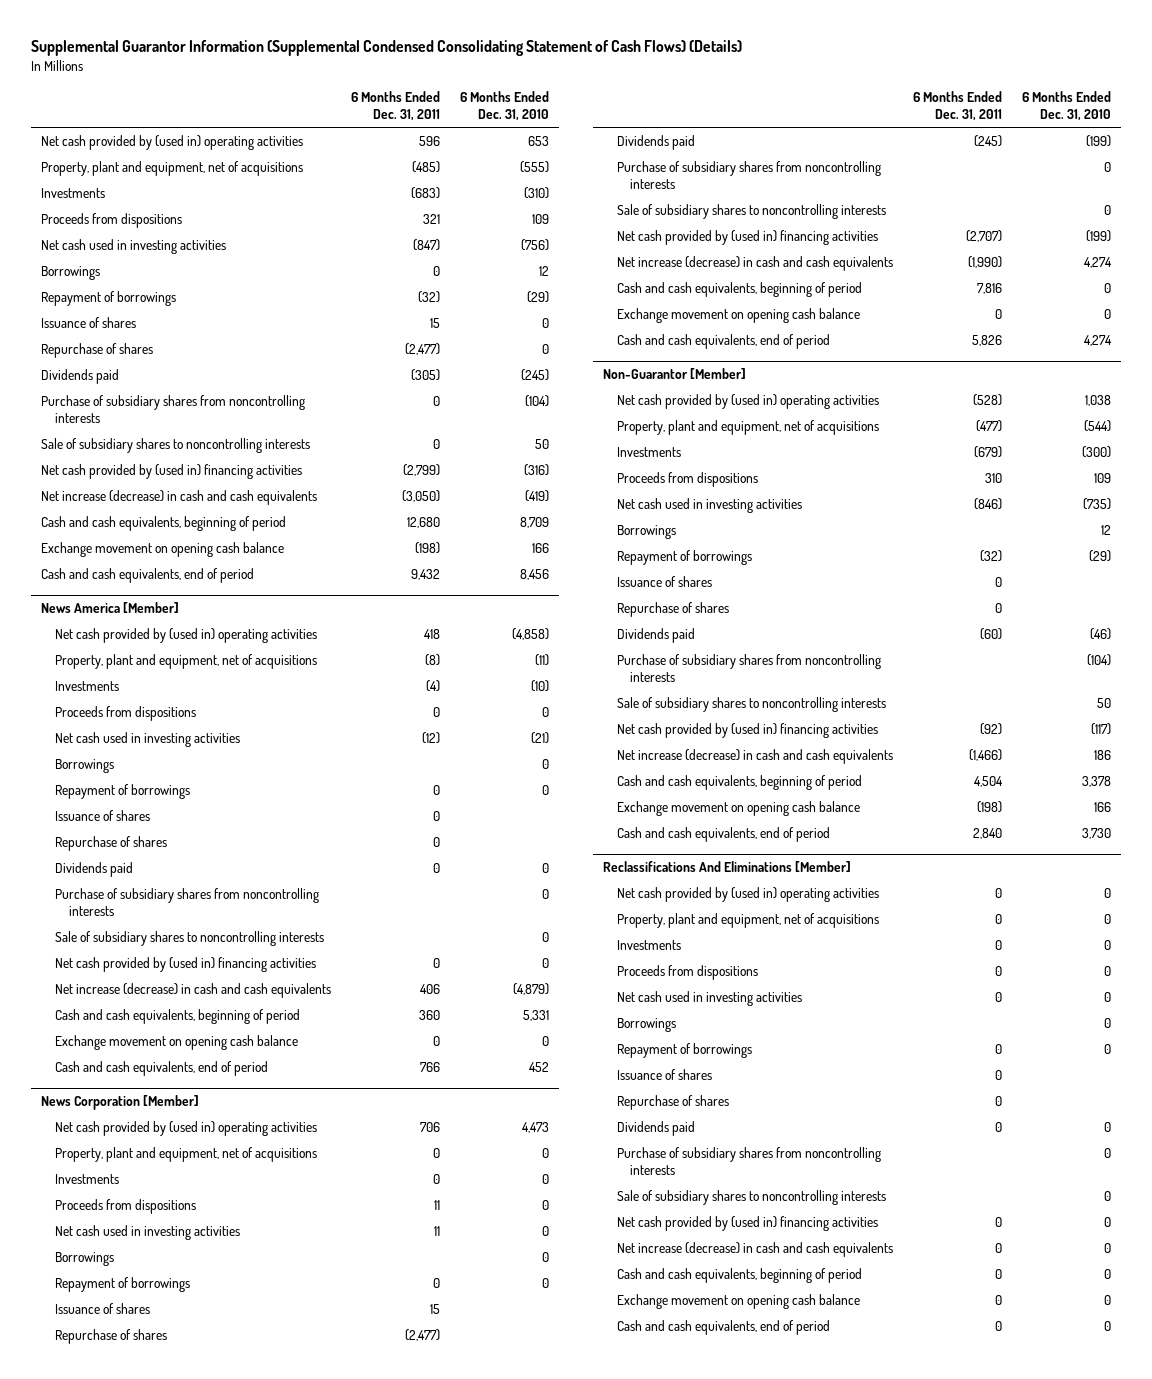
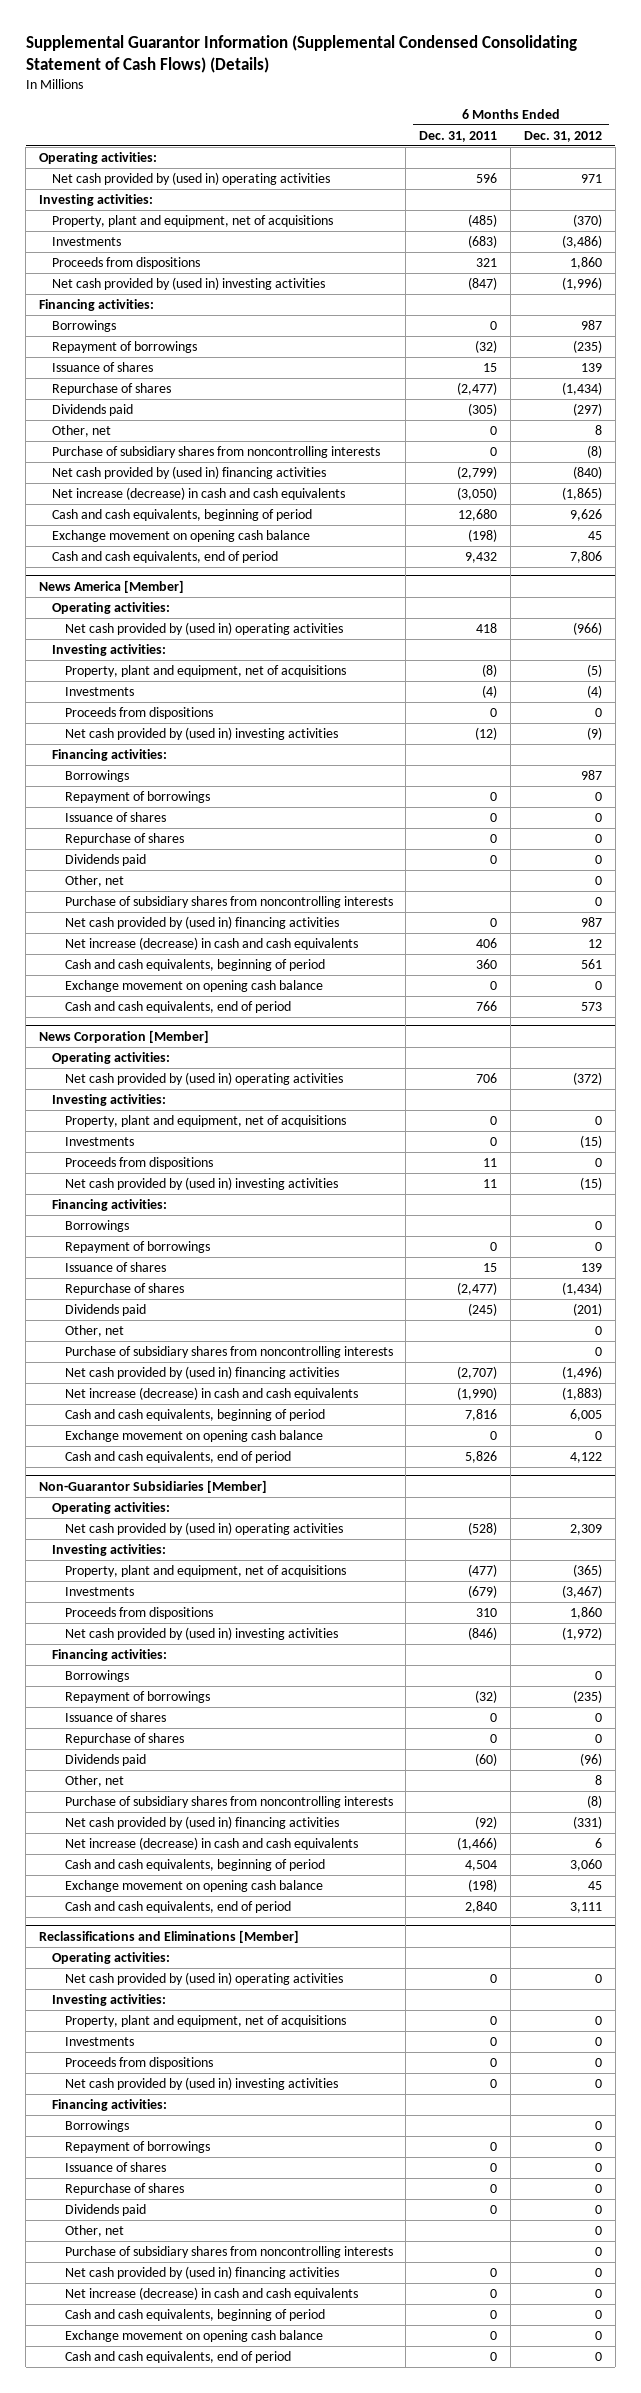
[460,91,550,122] 6 Months Ended Dec. 31, 2010 -> none
none -> [523,130,602,142] Dec. 31, 2012
none -> [39,152,158,165] Operating activities:
none -> [39,194,154,207] Investing activities:
[41,238,227,254] Net cash used in investing activities -> [51,277,325,291] Net cash provided by (used in) investing activities
none -> [39,299,155,312] Financing activities:
none -> [51,425,111,438] Other, net
[41,437,311,453] Sale of subsidiary shares to noncontrolling interests -> none
none -> [51,602,170,615] Operating activities:
none -> [51,644,166,657] Investing activities:
[55,731,241,747] Net cash used in investing activities -> [64,727,338,741] Net cash provided by (used in) investing activities
none -> [51,749,167,762] Financing activities:
none -> [64,875,124,888] Other, net
[55,930,325,946] Sale of subsidiary shares to noncontrolling interests -> none
none -> [51,1052,170,1065] Operating activities:
none -> [51,1094,166,1107] Investing activities:
[55,1224,241,1240] Net cash used in investing activities -> [64,1177,338,1191] Net cash provided by (used in) investing activities
none -> [51,1199,167,1212] Financing activities:
none -> [64,1325,124,1338] Other, net
[616,203,886,219] Sale of subsidiary shares to noncontrolling interests -> none
[603,368,747,380] Non-Guarantor [Member] -> [39,1479,268,1493] Non-Guarantor Subsidiaries [Member]
none -> [51,1502,170,1515] Operating activities:
none -> [51,1544,166,1557] Investing activities:
[616,497,802,513] Net cash used in investing activities -> [64,1627,338,1641] Net cash provided by (used in) investing activities
none -> [51,1649,167,1662] Financing activities:
none -> [64,1775,124,1788] Other, net
[616,696,886,712] Sale of subsidiary shares to noncontrolling interests -> none
[603,861,852,873] Reclassifications And Eliminations [Member] -> [39,1929,300,1943] Reclassifications and Eliminations [Member]
none -> [51,1952,170,1965] Operating activities:
none -> [51,1994,166,2007] Investing activities:
[616,990,802,1006] Net cash used in investing activities -> [64,2077,338,2091] Net cash provided by (used in) investing activities
none -> [51,2099,167,2112] Financing activities:
none -> [64,2225,124,2238] Other, net
[616,1189,886,1205] Sale of subsidiary shares to noncontrolling interests -> none

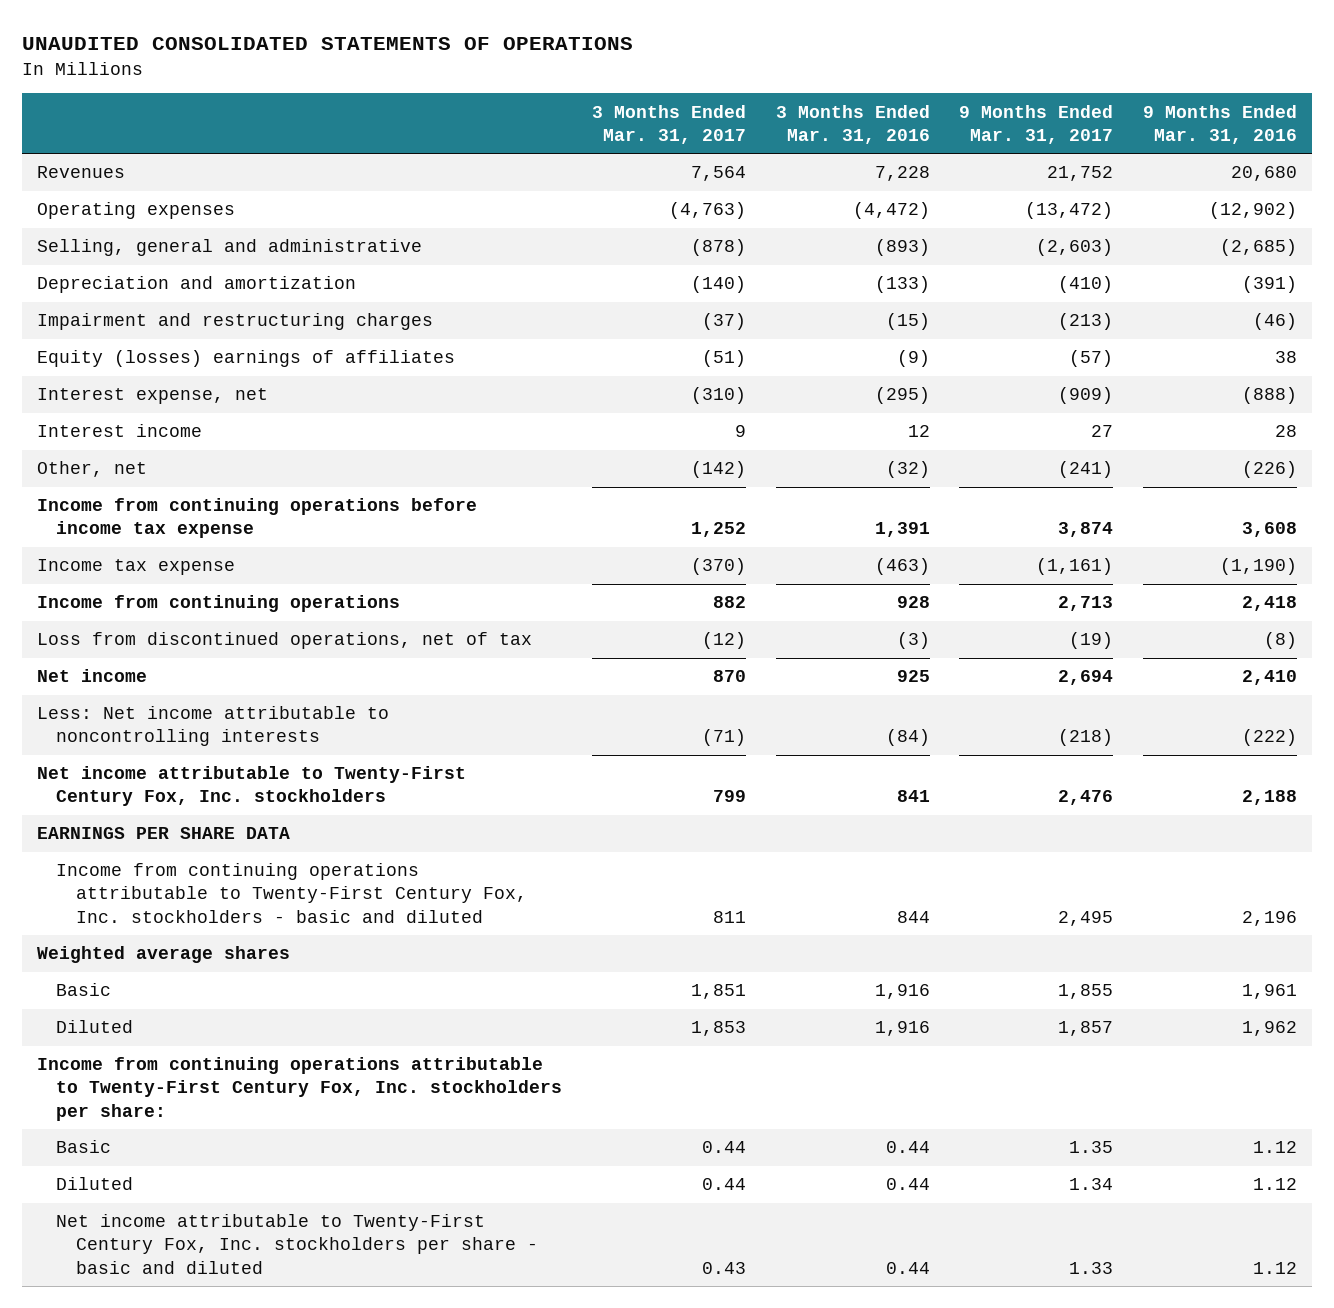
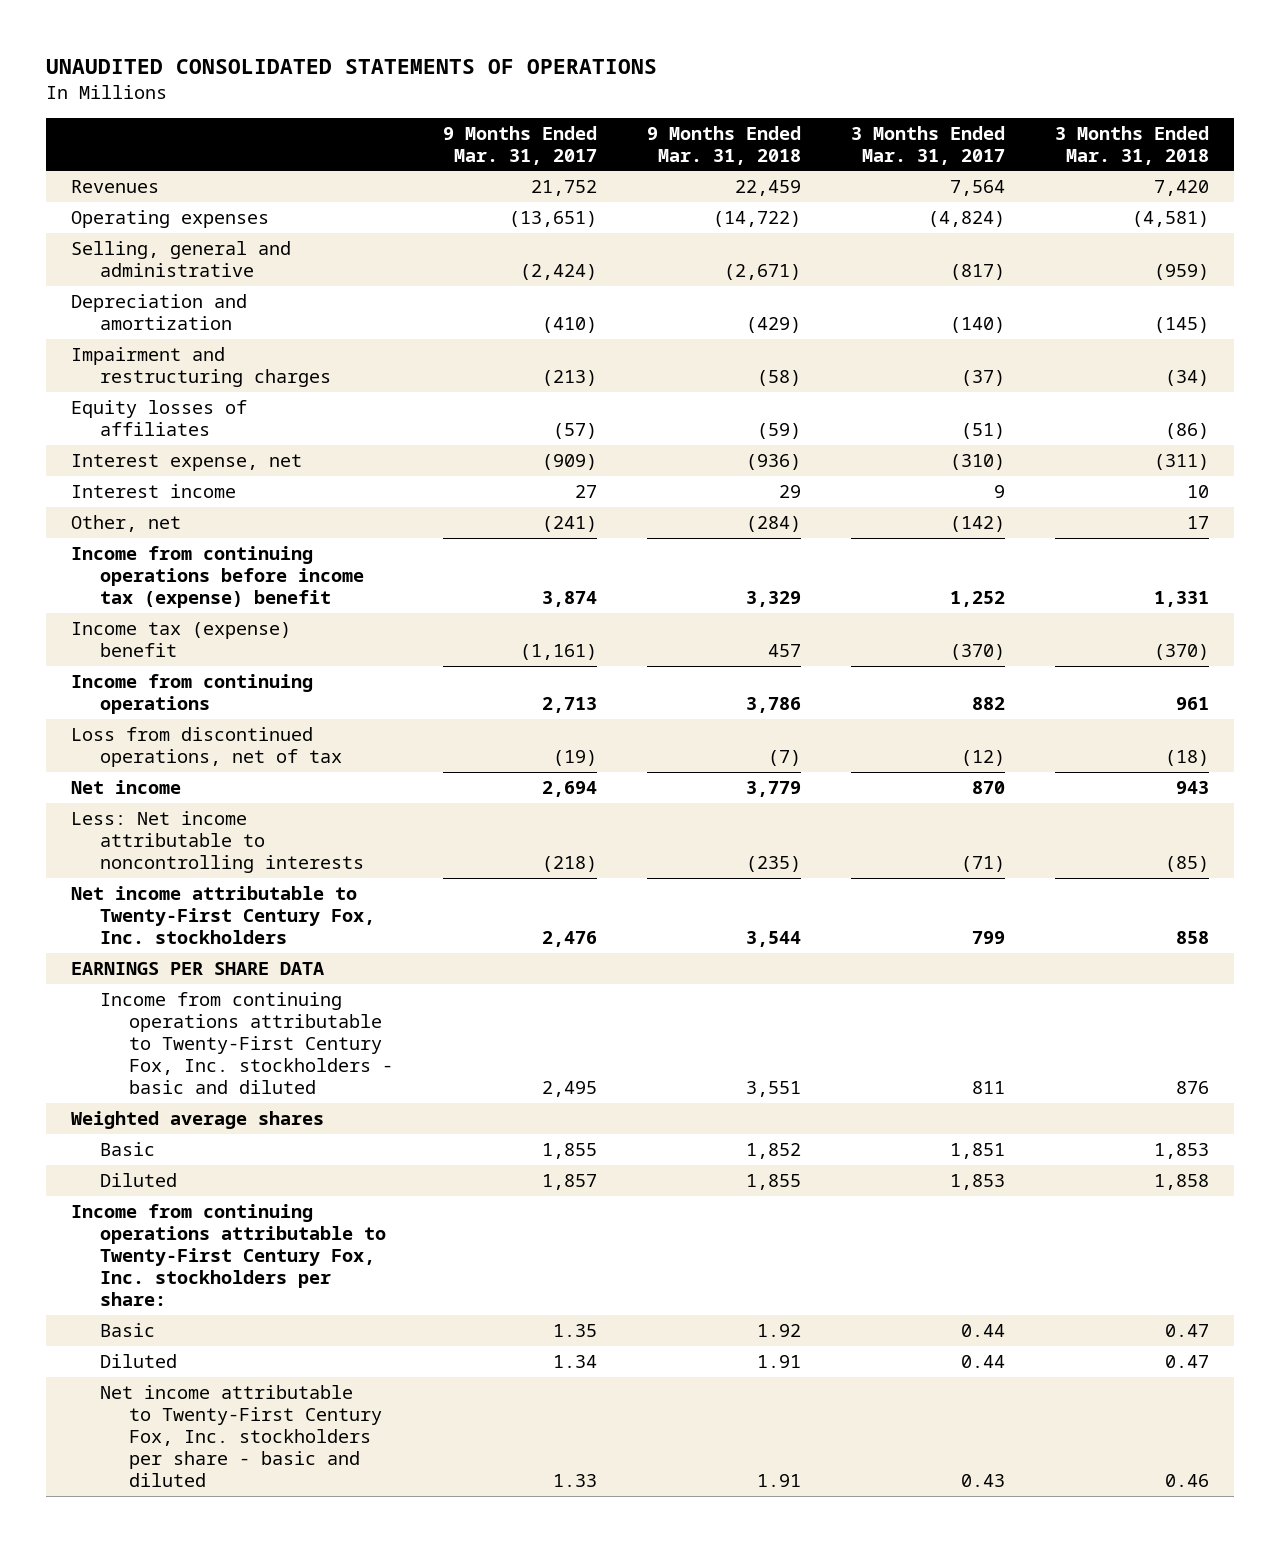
[775,104,930,144] 3 Months Ended Mar. 31, 2016 -> none
[1143,104,1298,144] 9 Months Ended Mar. 31, 2016 -> none
none -> [647,125,802,165] 9 Months Ended Mar. 31, 2018
none -> [1054,125,1209,165] 3 Months Ended Mar. 31, 2018
[669,202,747,220] (4,763) -> [927,211,1005,228] (4,824)
[1025,202,1114,220] (13,472) -> [509,211,598,228] (13,651)
[691,239,747,257] (878) -> [949,264,1005,281] (817)
[1036,239,1114,257] (2,603) -> [520,264,598,281] (2,424)
[37,350,456,368] Equity (losses) earnings of affiliates -> [70,400,247,437] Equity losses of affiliates
[37,498,478,539] Income from continuing operations before income tax expense -> [70,546,364,609] Income from continuing operations before income tax (expense) benefit
[37,559,236,576] Income tax expense -> [70,622,291,658] Income tax (expense) benefit

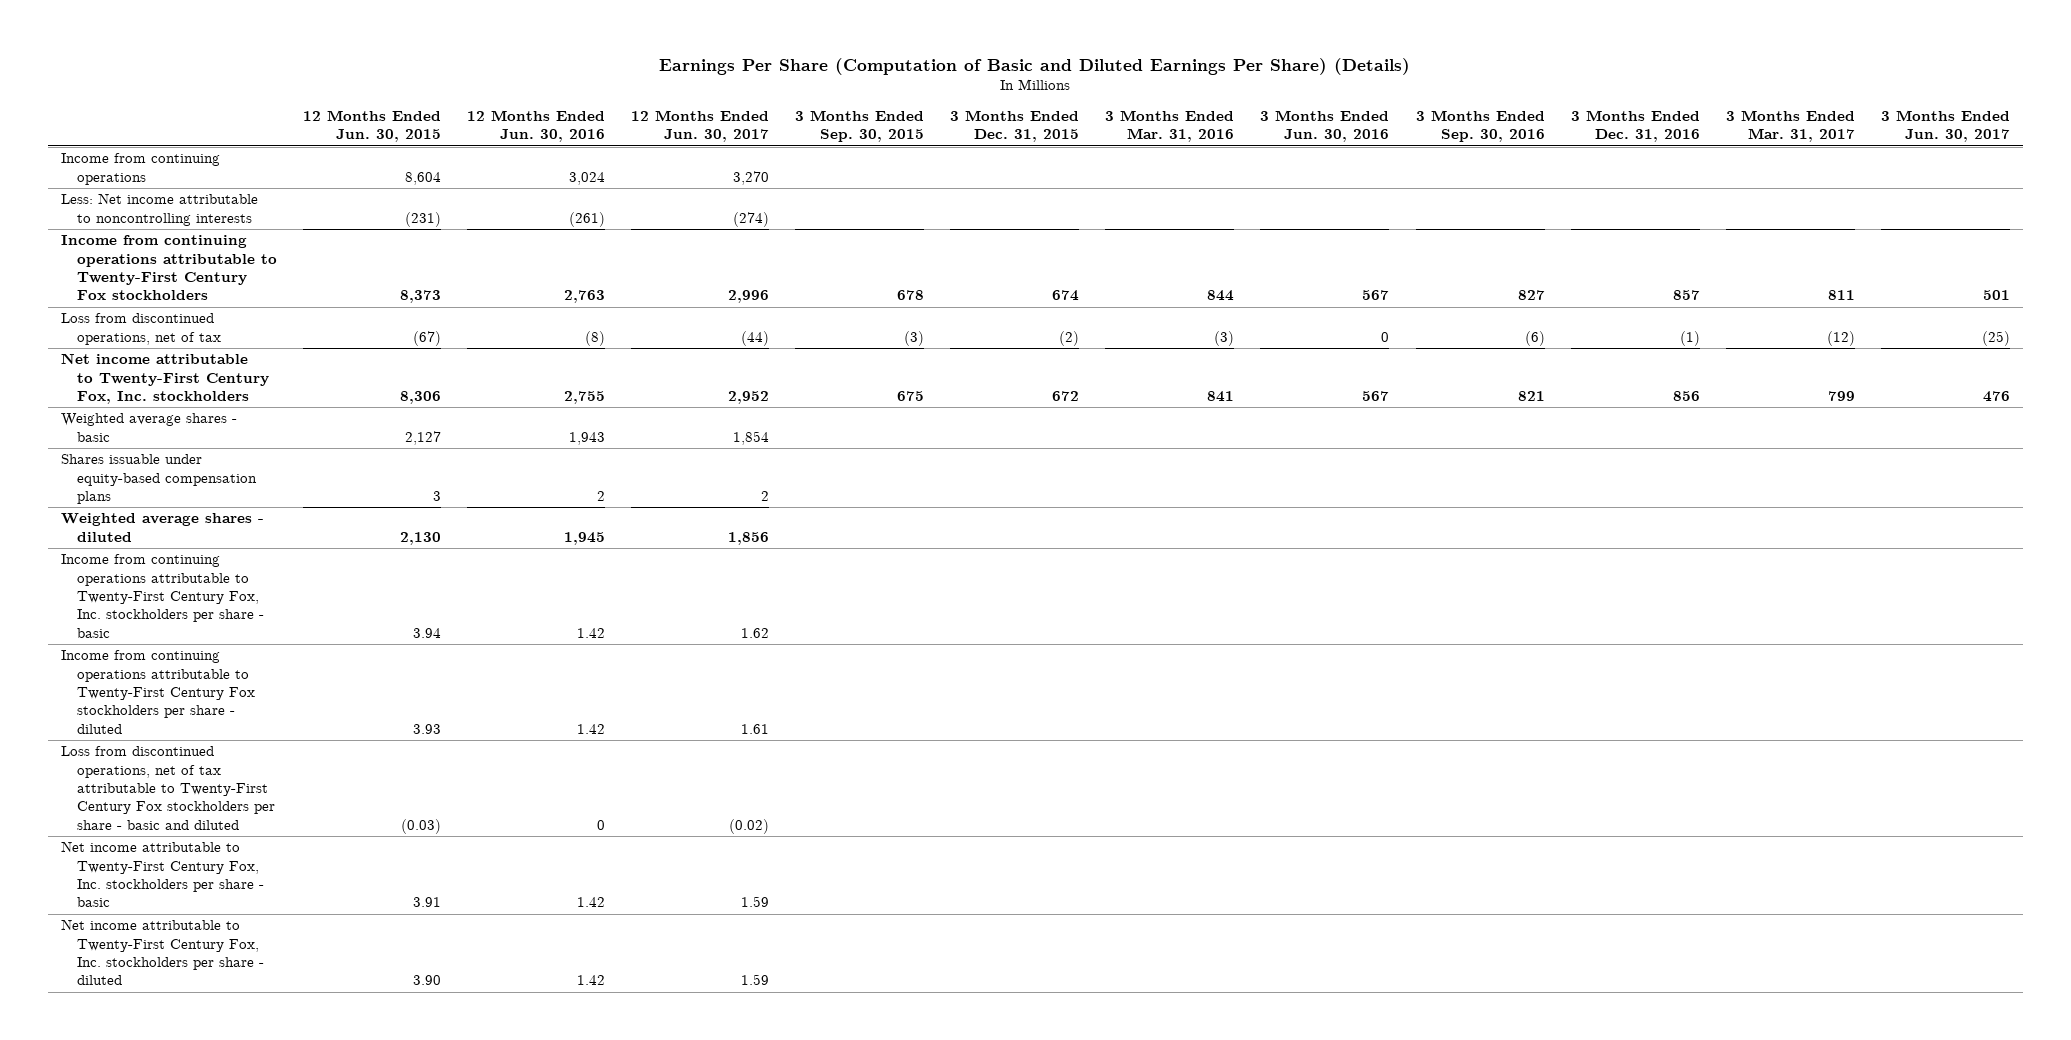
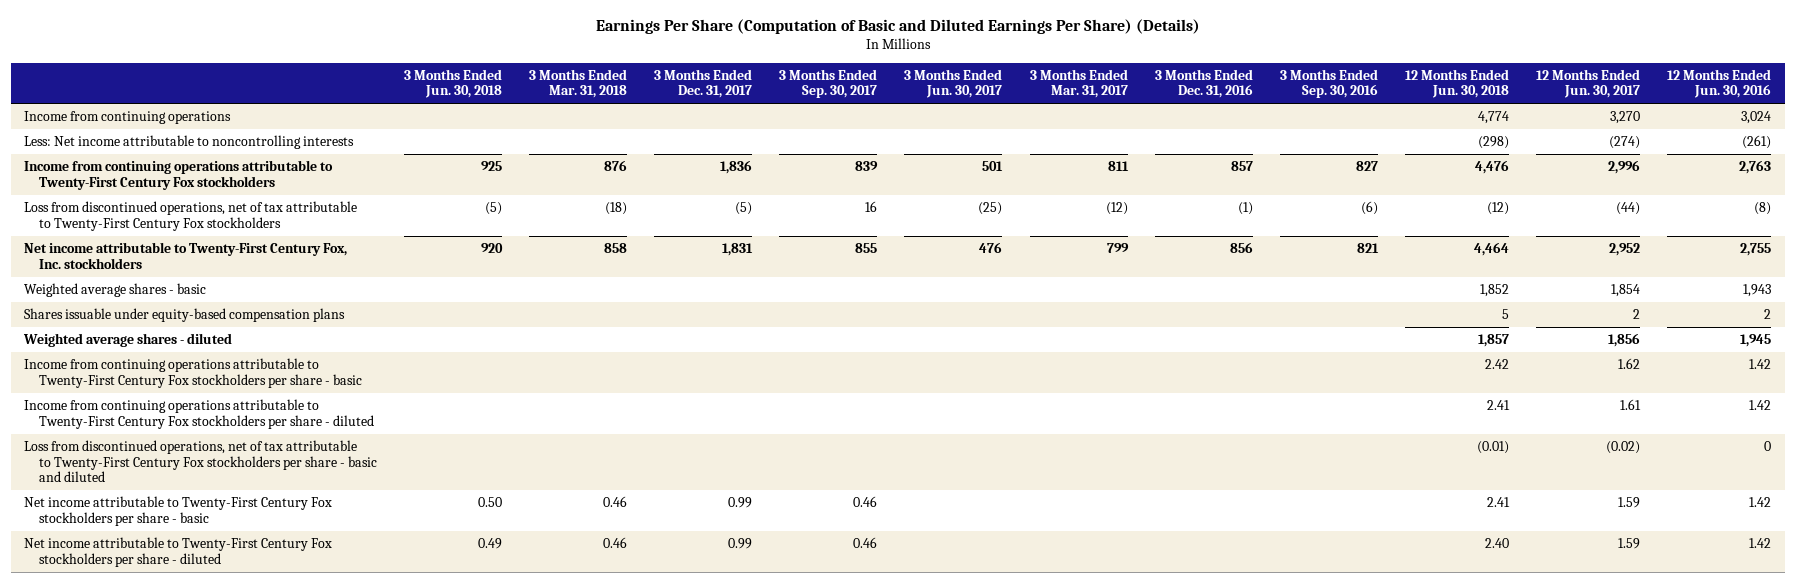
[302,109,441,143] 12 Months Ended Jun. 30, 2015 -> none
[795,109,925,143] 3 Months Ended Sep. 30, 2015 -> none
[950,109,1080,143] 3 Months Ended Dec. 31, 2015 -> none
[1105,109,1235,143] 3 Months Ended Mar. 31, 2016 -> none
[1260,109,1390,143] 3 Months Ended Jun. 30, 2016 -> none
none -> [403,68,502,99] 3 Months Ended Jun. 30, 2018
none -> [528,68,627,99] 3 Months Ended Mar. 31, 2018
none -> [654,68,753,99] 3 Months Ended Dec. 31, 2017
none -> [779,68,878,99] 3 Months Ended Sep. 30, 2017
none -> [1404,68,1509,99] 12 Months Ended Jun. 30, 2018
[61,313,221,345] Loss from discontinued operations, net of tax -> [24,201,358,231] Loss from discontinued operations, net of tax attributable to Twenty-First Century Fox stockholders
[61,554,264,638] Income from continuing operations attributable to Twenty-First Century Fox, Inc. stockholders per share - basic -> [24,358,362,388] Income from continuing operations attributable to Twenty-First Century Fox stockholders per share - basic
[61,841,264,908] Net income attributable to Twenty-First Century Fox, Inc. stockholders per share - basic -> [24,496,333,526] Net income attributable to Twenty-First Century Fox stockholders per share - basic
[61,919,264,986] Net income attributable to Twenty-First Century Fox, Inc. stockholders per share - diluted -> [24,537,333,567] Net income attributable to Twenty-First Century Fox stockholders per share - diluted

